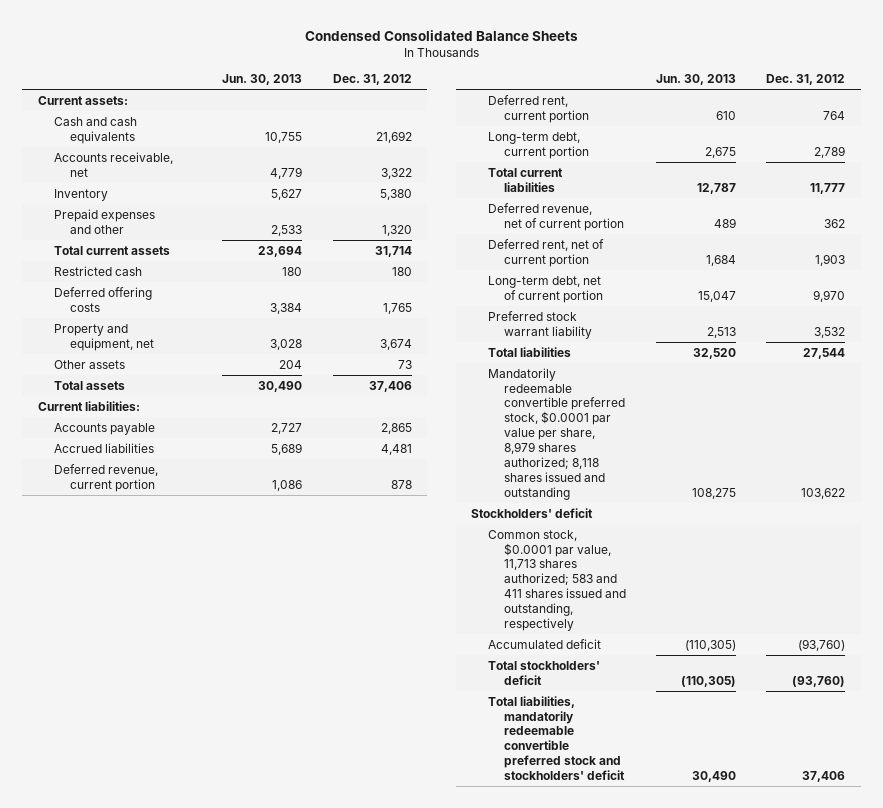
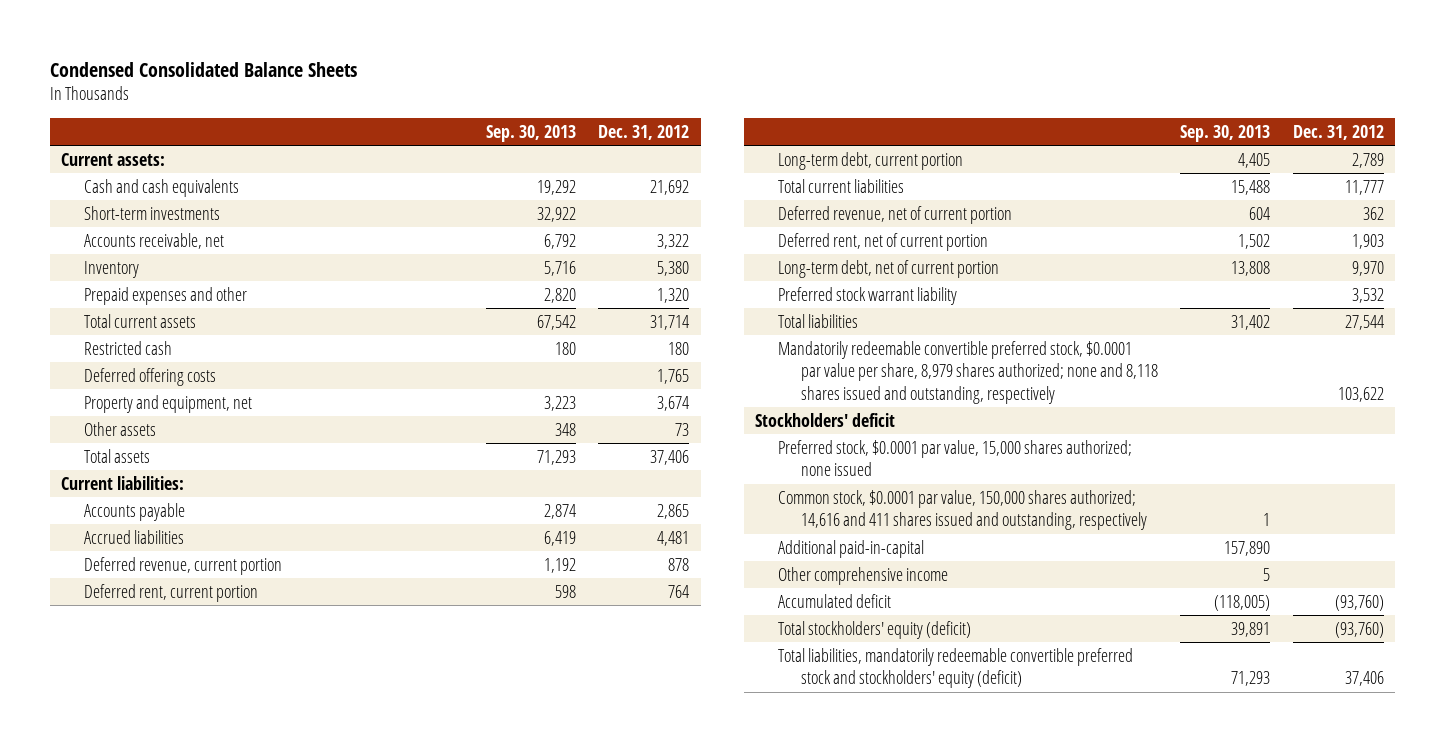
[222,74,303,86] Jun. 30, 2013 -> none
none -> [486,124,577,142] Sep. 30, 2013
none -> [83,205,220,220] Short-term investments
[487,367,625,500] Mandatorily redeemable convertible preferred stock, $0.0001 par value per share, 8,979 shares authorized; 8,118 shares issued and outstanding -> [778,340,1159,404] Mandatorily redeemable convertible preferred stock, $0.0001 par value per share, 8,979 shares authorized; none and 8,118 shares issued and outstanding, respectively
none -> [778,439,1133,477] Preferred stock, $0.0001 par value, 15,000 shares authorized; none issued
[487,529,626,631] Common stock, $0.0001 par value, 11,713 shares authorized; 583 and 411 shares issued and outstanding, respectively -> [778,489,1148,531] Common stock, $0.0001 par value, 150,000 shares authorized; 14,616 and 411 shares issued and outstanding, respectively
none -> [778,539,925,558] Additional paid-in-capital
none -> [778,566,949,585] Other comprehensive income
[487,660,600,685] Total stockholders' deficit -> [778,620,972,639] Total stockholders' equity (deficit)
[487,695,625,781] Total liabilities, mandatorily redeemable convertible preferred stock and stockholders' deficit -> [778,647,1134,689] Total liabilities, mandatorily redeemable convertible preferred stock and stockholders' equity (deficit)

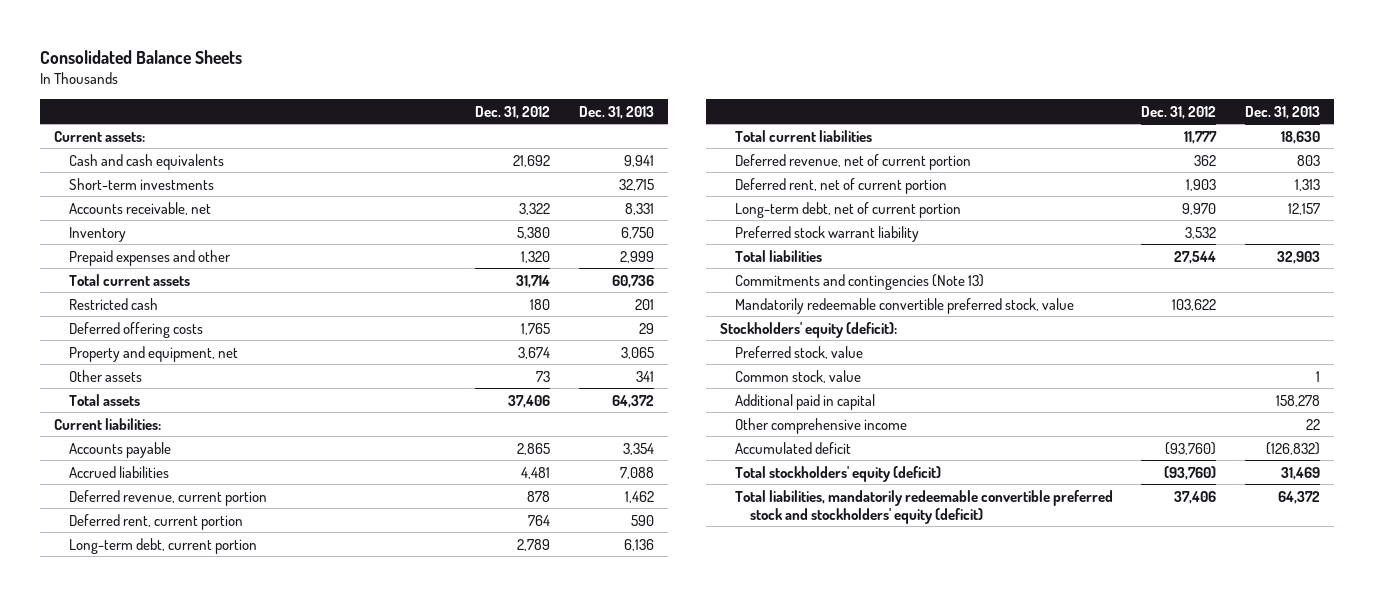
[49,61,357,77] Condensed Consolidated Balance Sheets -> [40,49,243,64] Consolidated Balance Sheets
[486,124,577,142] Sep. 30, 2013 -> none
none -> [578,105,654,119] Dec. 31, 2013
none -> [734,273,984,290] Commitments and contingencies (Note 13)
[778,340,1159,404] Mandatorily redeemable convertible preferred stock, $0.0001 par value per share, 8,979 shares authorized; none and 8,118 shares issued and outstanding, respectively -> [734,297,1074,314] Mandatorily redeemable convertible preferred stock, value
[755,412,896,427] Stockholders' deficit -> [720,321,898,338] Stockholders' equity (deficit):
[778,439,1133,477] Preferred stock, $0.0001 par value, 15,000 shares authorized; none issued -> [734,345,863,359] Preferred stock, value
[778,489,1148,531] Common stock, $0.0001 par value, 150,000 shares authorized; 14,616 and 411 shares issued and outstanding, respectively -> [734,369,861,383] Common stock, value
[778,539,925,558] Additional paid-in-capital -> [734,393,875,410] Additional paid in capital

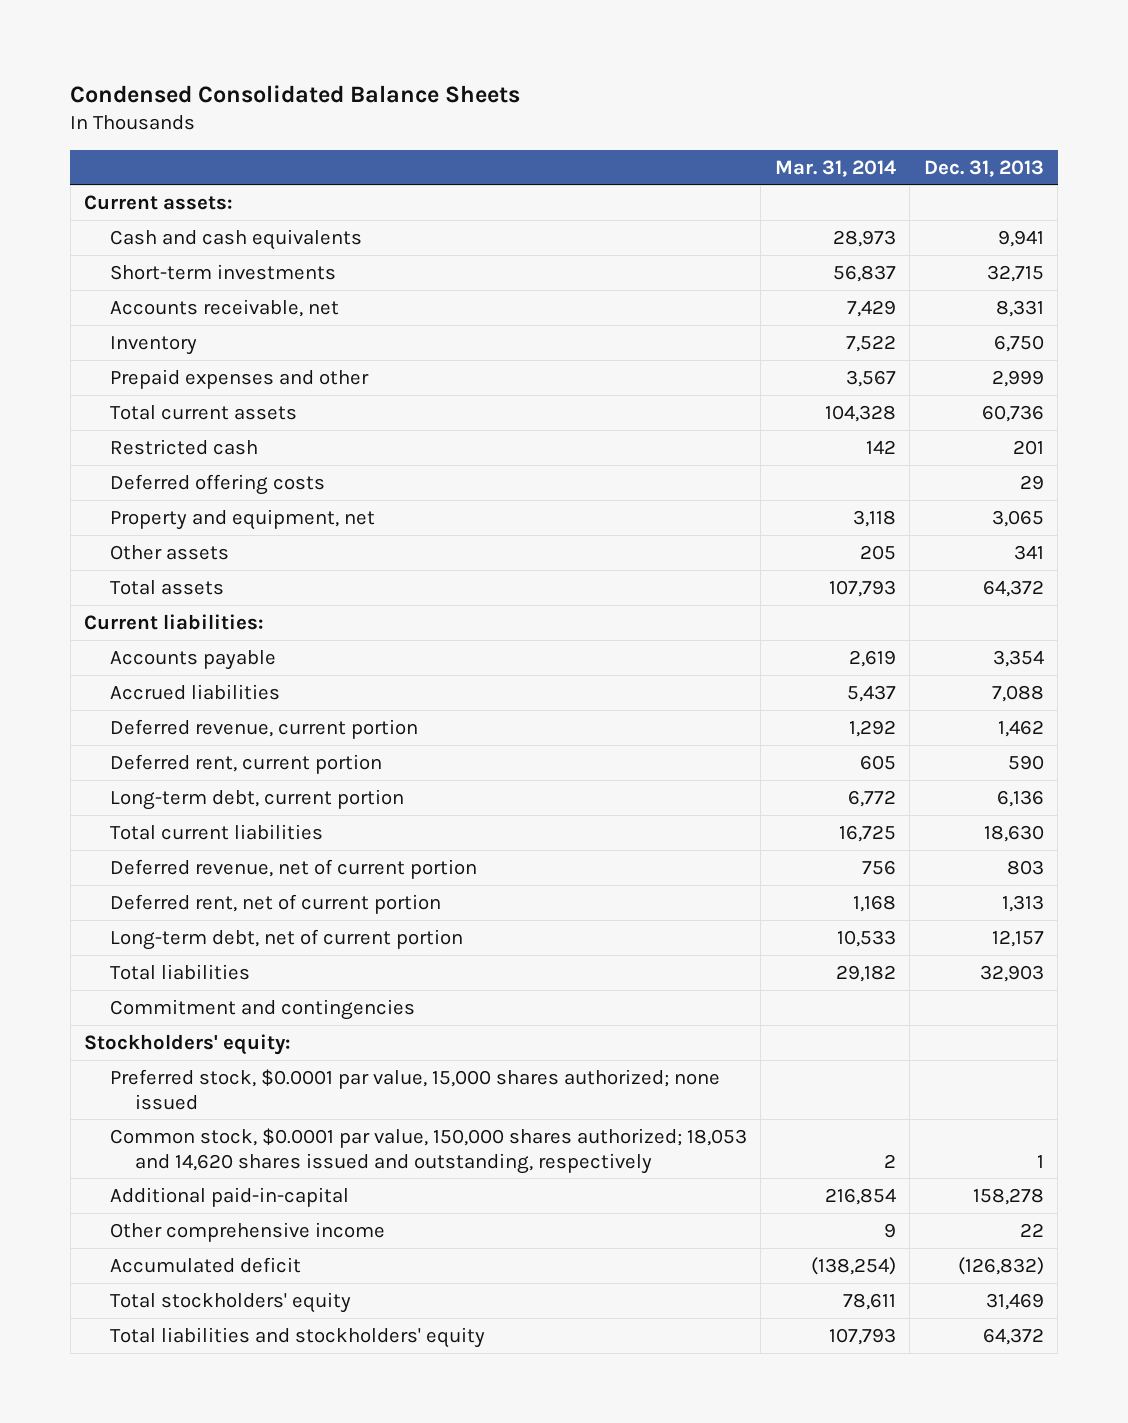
[40,49,243,64] Consolidated Balance Sheets -> [70,84,521,103] Condensed Consolidated Balance Sheets
[475,105,551,119] Dec. 31, 2012 -> none
none -> [774,159,896,177] Mar. 31, 2014
[734,225,919,242] Preferred stock warrant liability -> none
[734,297,1074,314] Mandatorily redeemable convertible preferred stock, value -> none
[734,273,984,290] Commitments and contingencies (Note 13) -> [109,998,415,1020] Commitment and contingencies
[720,321,898,338] Stockholders' equity (deficit): -> [84,1033,292,1055] Stockholders' equity:
[734,345,863,359] Preferred stock, value -> [109,1068,720,1110] Preferred stock, $0.0001 par value, 15,000 shares authorized; none issued
[734,369,861,383] Common stock, value -> [109,1127,747,1174] Common stock, $0.0001 par value, 150,000 shares authorized; 18,053 and 14,620 shares issued and outstanding, respectively
[734,393,875,410] Additional paid in capital -> [109,1186,349,1207] Additional paid-in-capital
[734,465,941,482] Total stockholders' equity (deficit) -> [109,1291,351,1313] Total stockholders' equity
[734,489,1113,524] Total liabilities, mandatorily redeemable convertible preferred stock and stockholders' equity (deficit) -> [109,1326,485,1348] Total liabilities and stockholders' equity

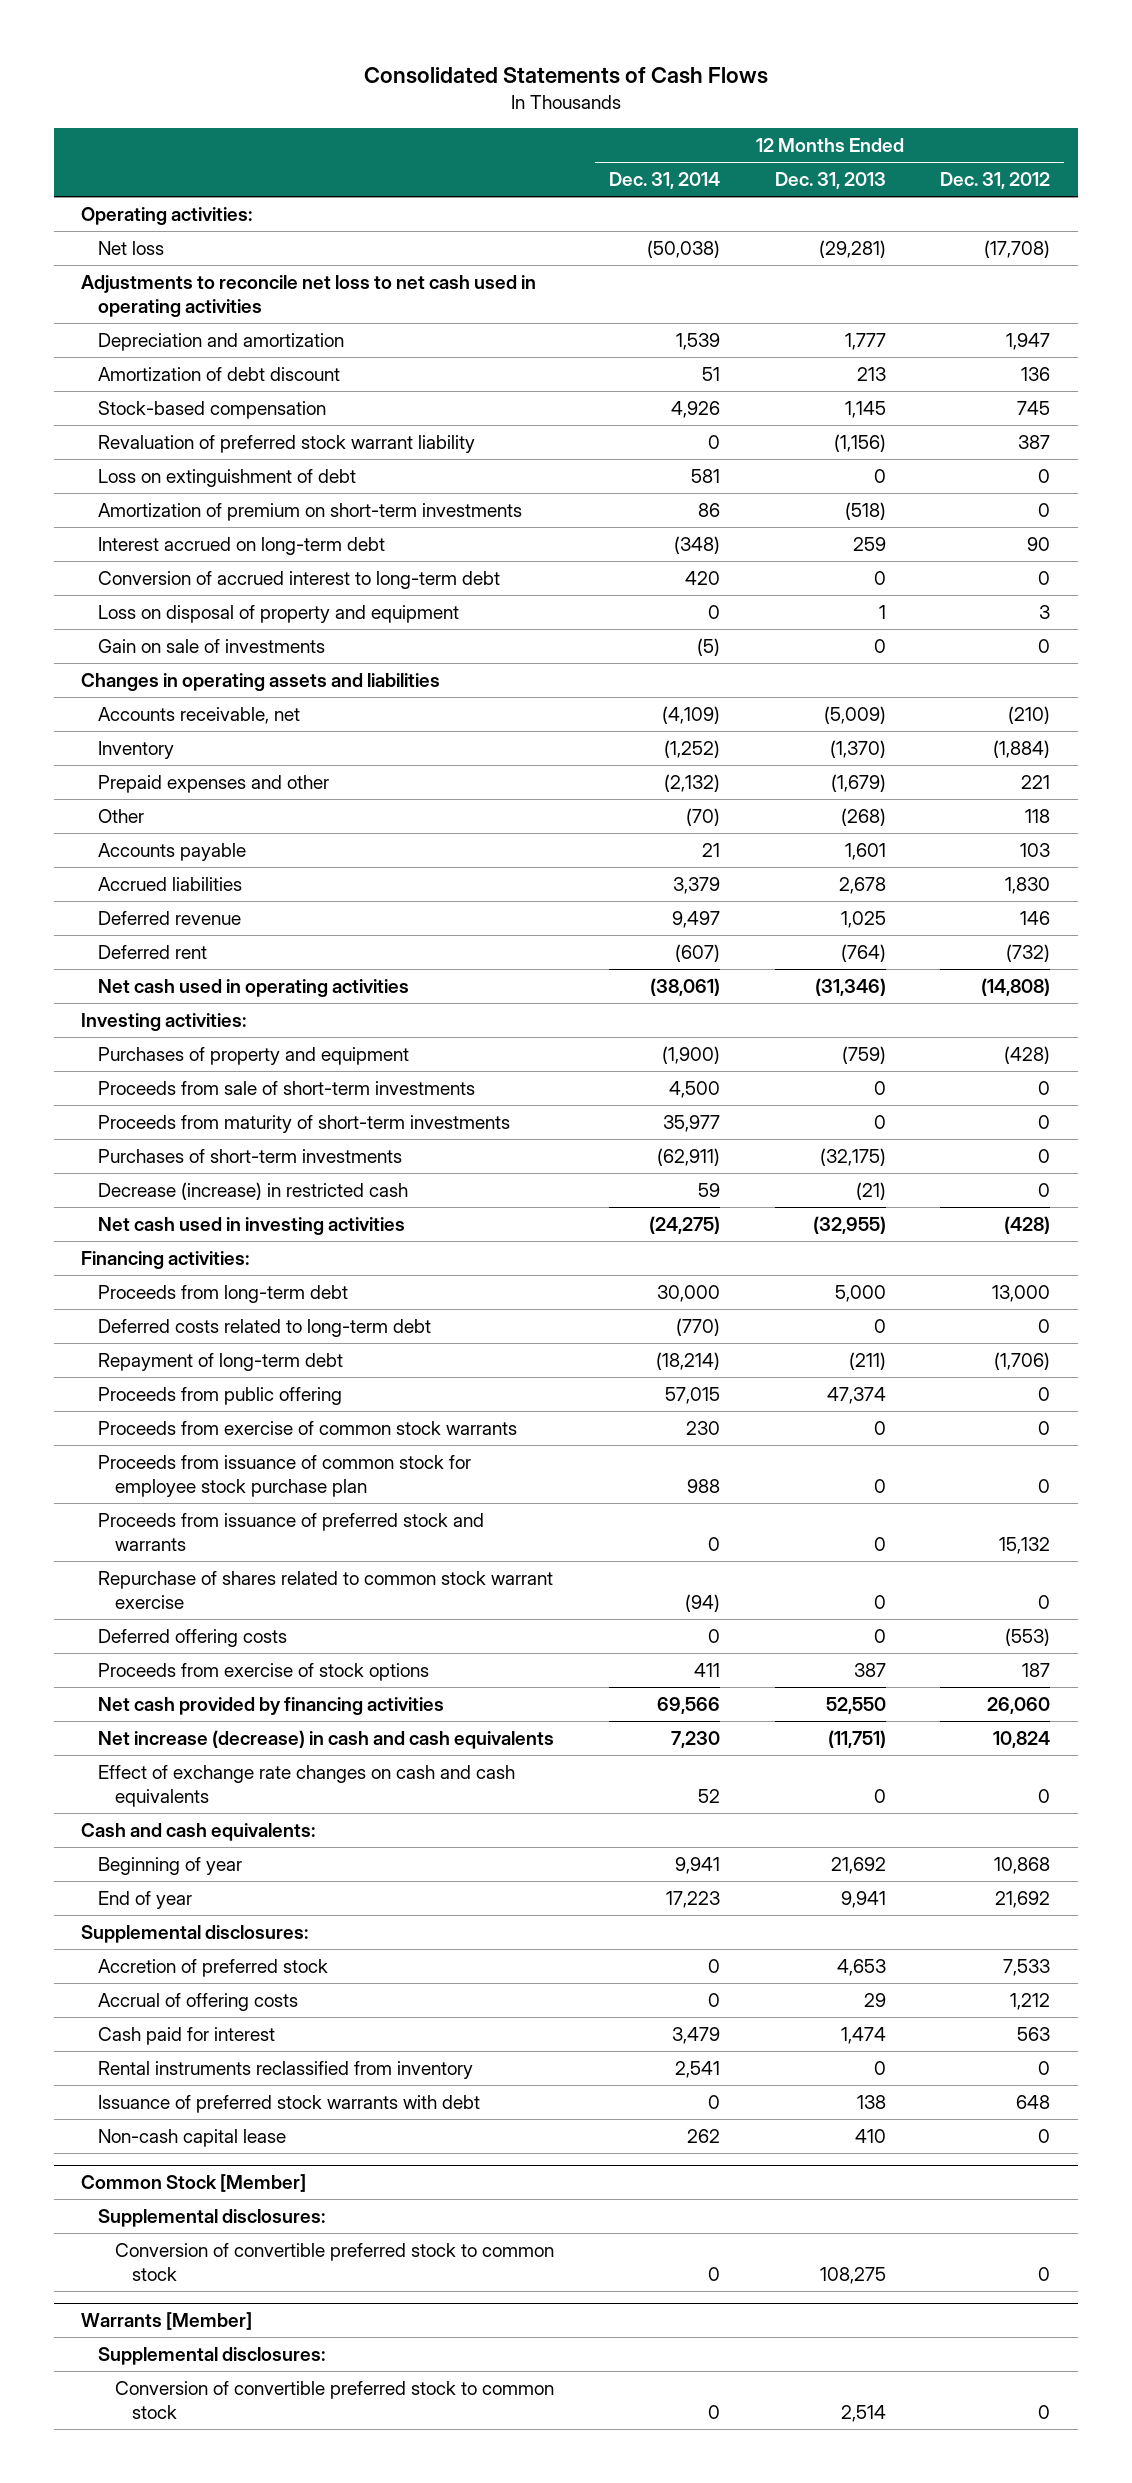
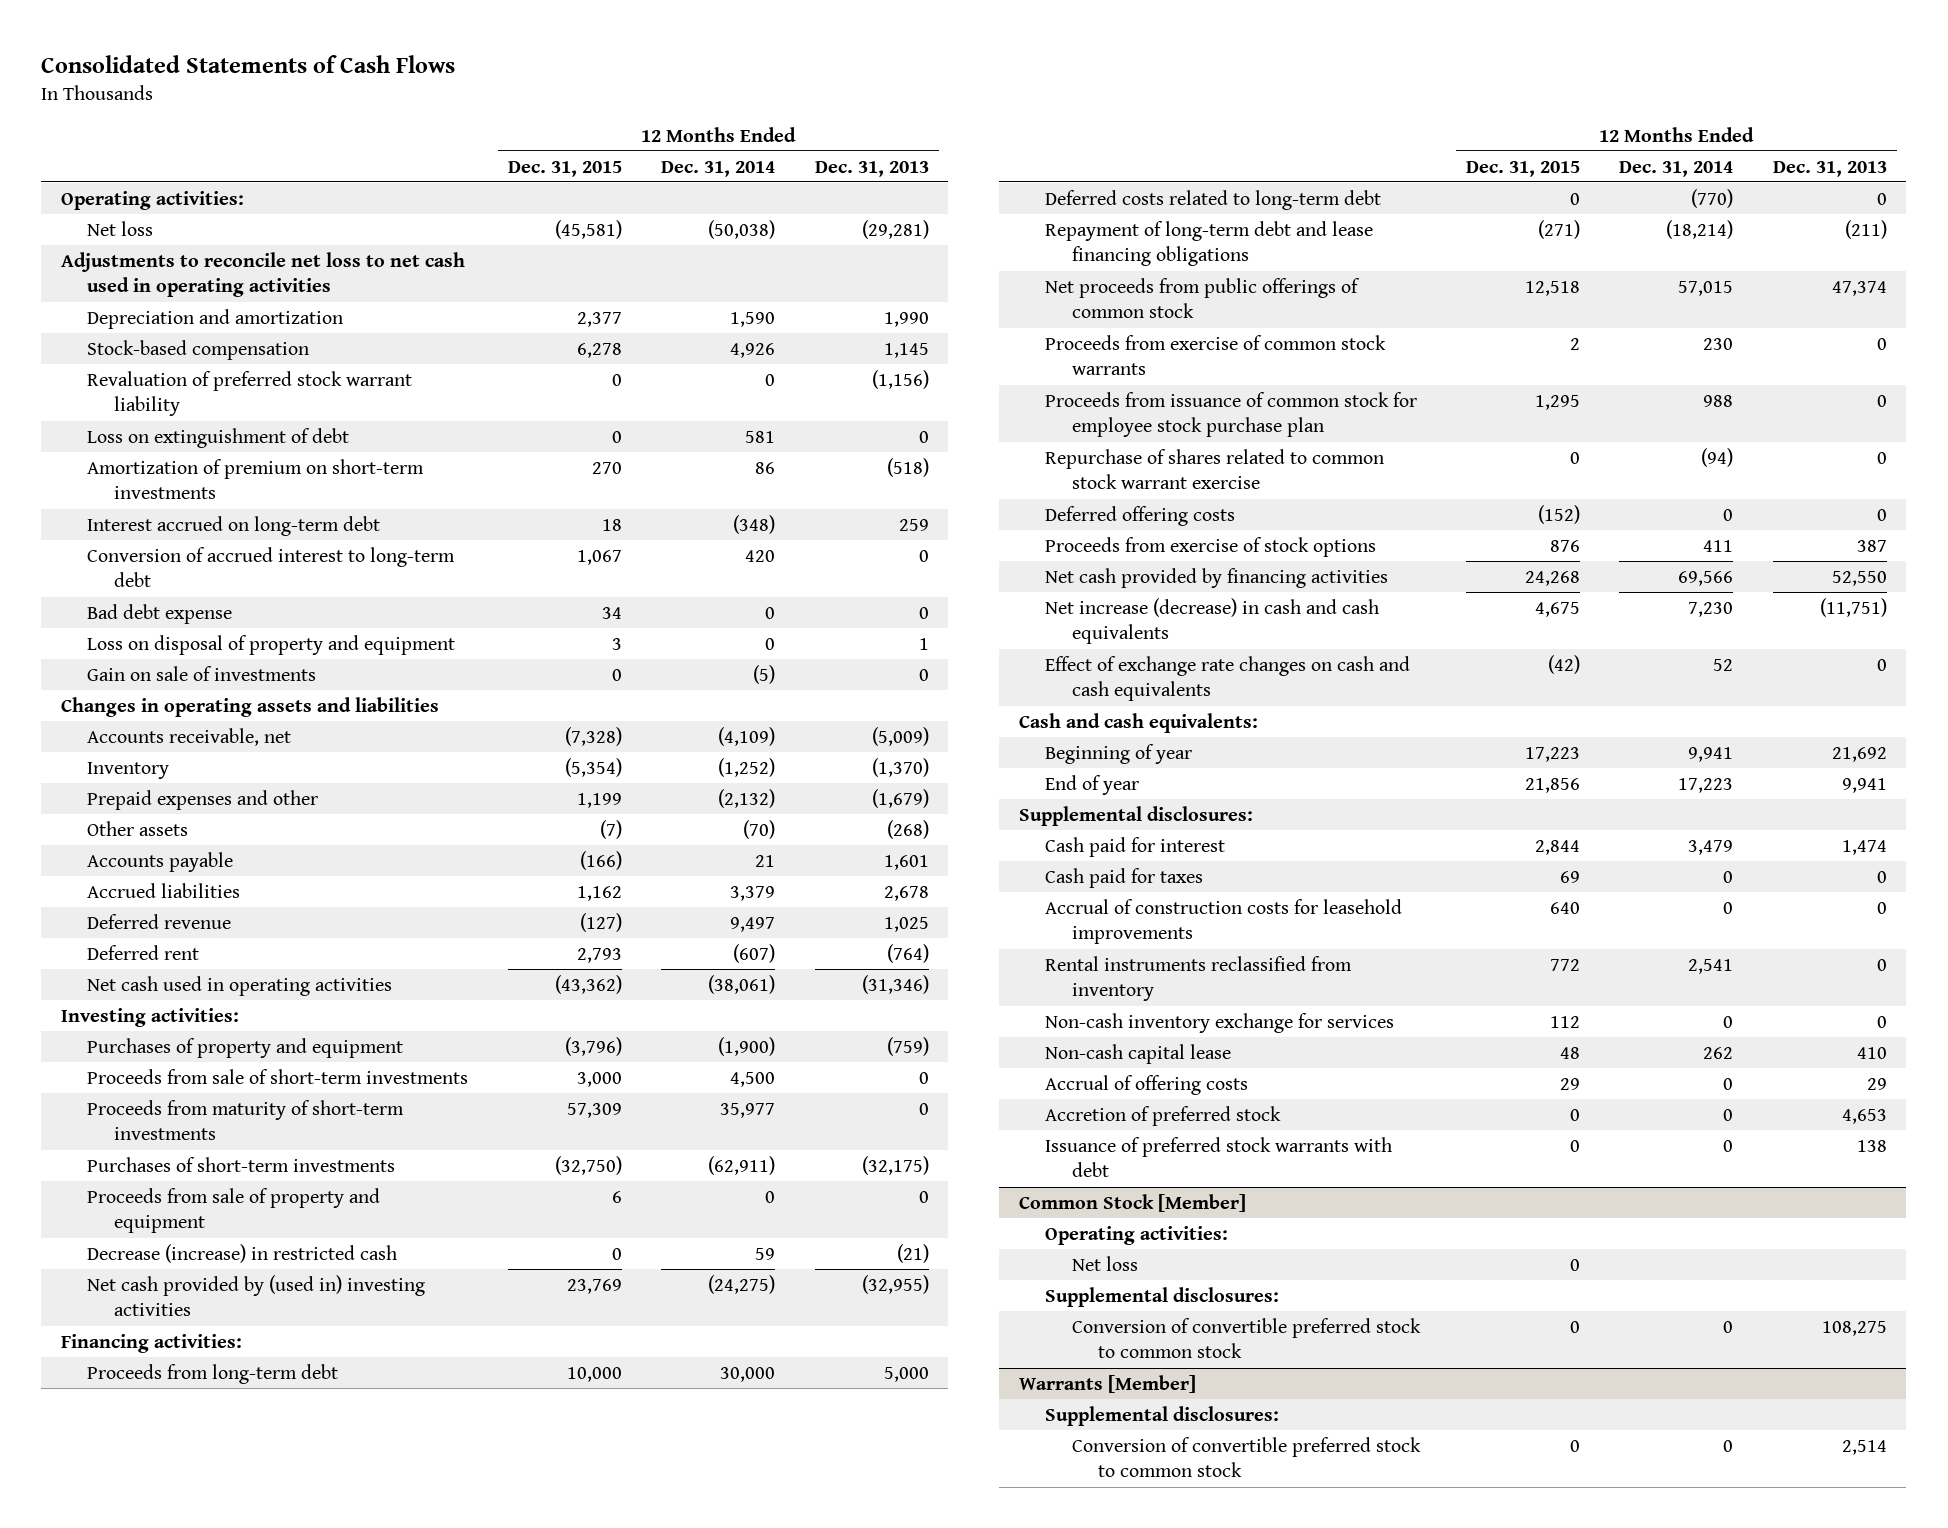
[940,172,1051,190] Dec. 31, 2012 -> none
none -> [507,160,622,177] Dec. 31, 2015
[98,367,341,382] Amortization of debt discount -> none
[675,333,720,351] 1,539 -> [730,311,776,327] 1,590
[844,333,886,351] 1,777 -> [883,311,929,327] 1,990
none -> [87,603,233,624] Bad debt expense
[98,809,145,824] Other -> [87,820,189,836] Other assets
none -> [87,1187,381,1234] Proceeds from sale of property and equipment
[98,1217,406,1236] Net cash used in investing activities -> [87,1274,426,1317] Net cash provided by (used in) investing activities
[98,1353,344,1372] Repayment of long-term debt -> [1045,220,1374,267] Repayment of long-term debt and lease financing obligations
[98,1387,343,1406] Proceeds from public offering -> [1045,277,1361,319] Net proceeds from public offerings of common stock
[98,1513,485,1552] Proceeds from issuance of preferred stock and warrants -> none
none -> [1045,867,1204,888] Cash paid for taxes
none -> [1045,898,1403,945] Accrual of construction costs for leasehold improvements
none -> [1045,1012,1395,1033] Non-cash inventory exchange for services
[98,1993,299,2012] Accrual of offering costs -> [1045,1074,1249,1095] Accrual of offering costs
[98,1959,329,1978] Accretion of preferred stock -> [1045,1105,1282,1126] Accretion of preferred stock
[98,2095,481,2114] Issuance of preferred stock warrants with debt -> [1045,1136,1393,1178] Issuance of preferred stock warrants with debt
none -> [1045,1225,1229,1245] Operating activities:
none -> [1071,1255,1138,1271] Net loss

